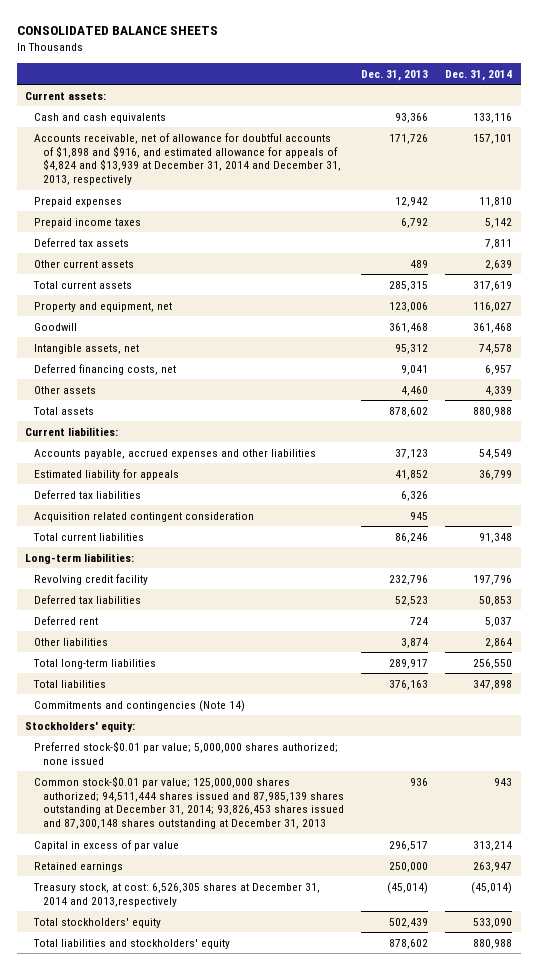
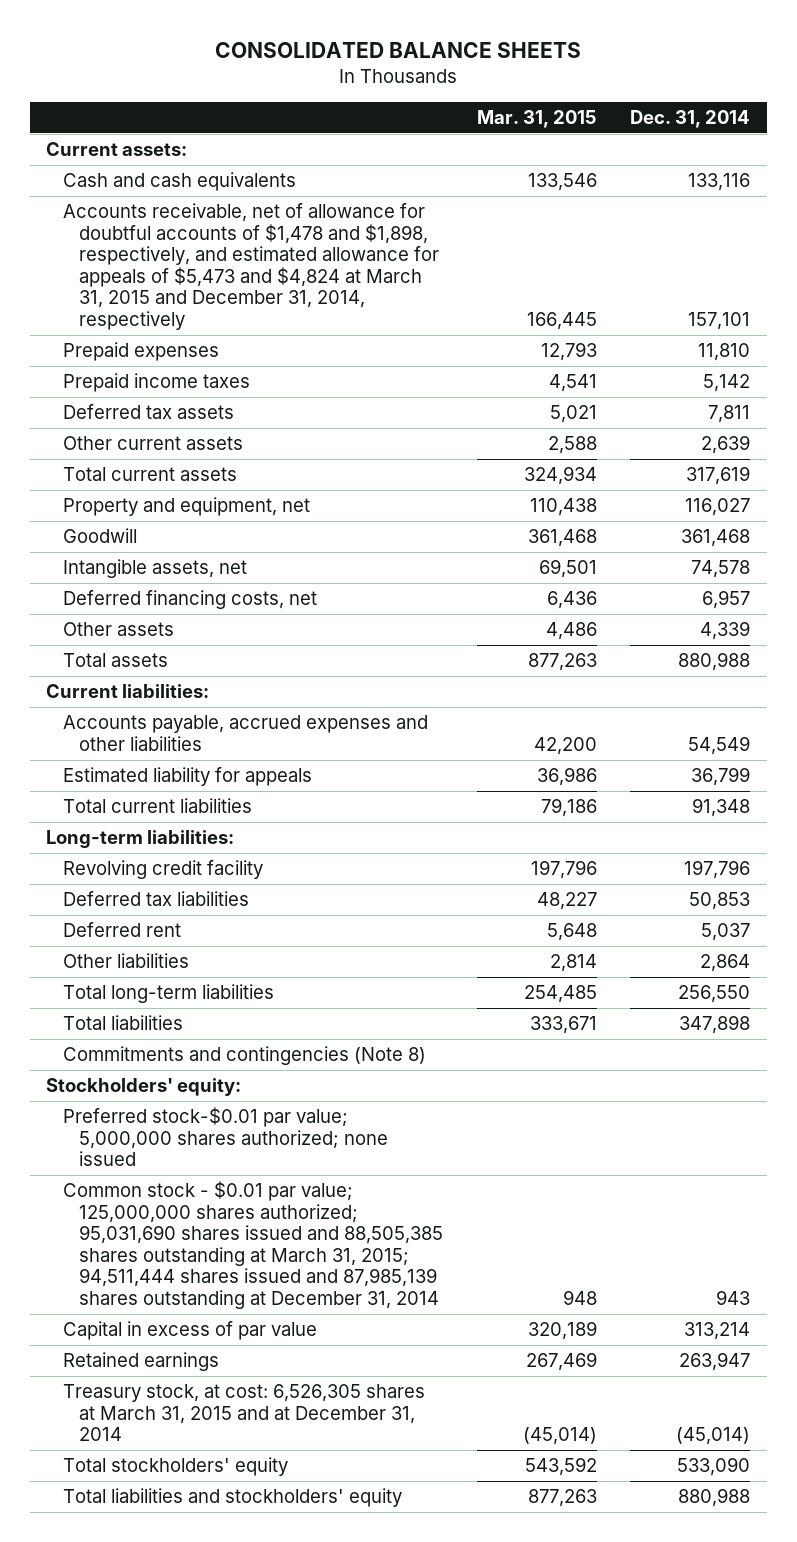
[361,69,429,81] Dec. 31, 2013 -> none
none -> [476,110,597,129] Mar. 31, 2015
[34,132,342,186] Accounts receivable, net of allowance for doubtful accounts of $1,898 and $916, and estimated allowance for appeals of $4,824 and $13,939 at December 31, 2014 and December 31, 2013, respectively -> [62,203,440,330] Accounts receivable, net of allowance for doubtful accounts of $1,478 and $1,898, respectively, and estimated allowance for appeals of $5,473 and $4,824 at March 31, 2015 and December 31, 2014, respectively
[34,489,142,499] Deferred tax liabilities -> none
[34,511,255,522] Acquisition related contingent consideration -> none
[34,699,246,712] Commitments and contingencies (Note 14) -> [62,1046,426,1066] Commitments and contingencies (Note 8)
[34,775,345,830] Common stock-$0.01 par value; 125,000,000 shares authorized; 94,511,444 shares issued and 87,985,139 shares outstanding at December 31, 2014; 93,826,453 shares issued and 87,300,148 shares outstanding at December 31, 2013 -> [62,1181,444,1309] Common stock - $0.01 par value; 125,000,000 shares authorized; 95,031,690 shares issued and 88,505,385 shares outstanding at March 31, 2015; 94,511,444 shares issued and 87,985,139 shares outstanding at December 31, 2014
[33,882,321,907] Treasury stock, at cost: 6,526,305 shares at December 31, 2014 and 2013,respectively -> [62,1384,425,1442] Treasury stock, at cost: 6,526,305 shares at March 31, 2015 and at December 31, 2014

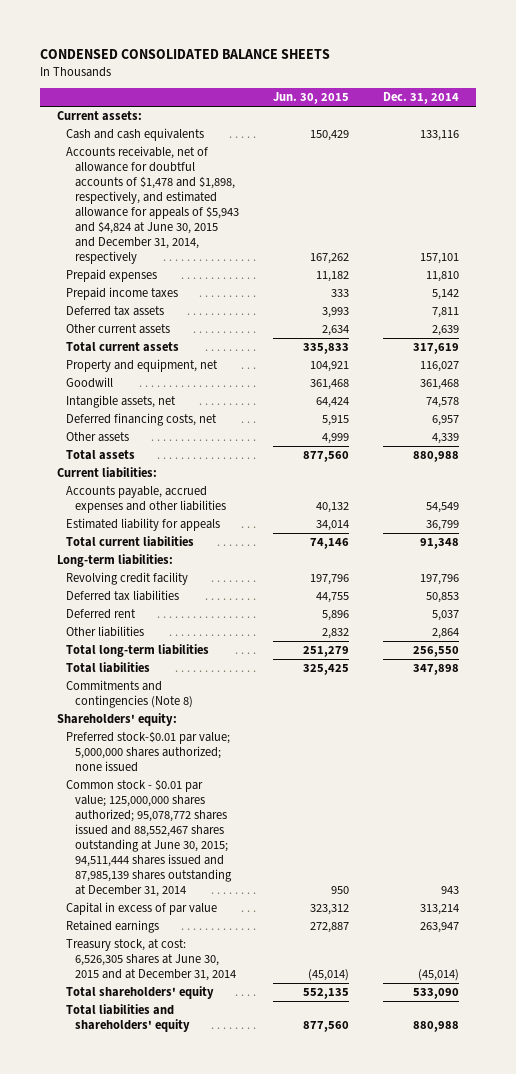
[215,42,582,59] CONSOLIDATED BALANCE SHEETS -> [40,49,331,60] CONDENSED CONSOLIDATED BALANCE SHEETS
[476,110,597,129] Mar. 31, 2015 -> none
none -> [272,92,349,105] Jun. 30, 2015
[62,203,440,330] Accounts receivable, net of allowance for doubtful accounts of $1,478 and $1,898, respectively, and estimated allowance for appeals of $5,473 and $4,824 at March 31, 2015 and December 31, 2014, respectively -> [66,146,239,264] Accounts receivable, net of allowance for doubtful accounts of $1,478 and $1,898, respectively, and estimated allowance for appeals of $5,943 and $4,824 at June 30, 2015 and December 31, 2014, respectively
[46,1078,242,1097] Stockholders' equity: -> [57,713,178,727] Shareholders' equity:
[62,1181,444,1309] Common stock - $0.01 par value; 125,000,000 shares authorized; 95,031,690 shares issued and 88,505,385 shares outstanding at March 31, 2015; 94,511,444 shares issued and 87,985,139 shares outstanding at December 31, 2014 -> [66,779,232,897] Common stock - $0.01 par value; 125,000,000 shares authorized; 95,078,772 shares issued and 88,552,467 shares outstanding at June 30, 2015; 94,511,444 shares issued and 87,985,139 shares outstanding at December 31, 2014
[62,1384,425,1442] Treasury stock, at cost: 6,526,305 shares at March 31, 2015 and at December 31, 2014 -> [66,939,236,981] Treasury stock, at cost: 6,526,305 shares at June 30, 2015 and at December 31, 2014
[62,1457,288,1477] Total stockholders' equity -> [66,986,215,1000] Total shareholders' equity
[62,1488,402,1508] Total liabilities and stockholders' equity -> [66,1004,190,1033] Total liabilities and shareholders' equity

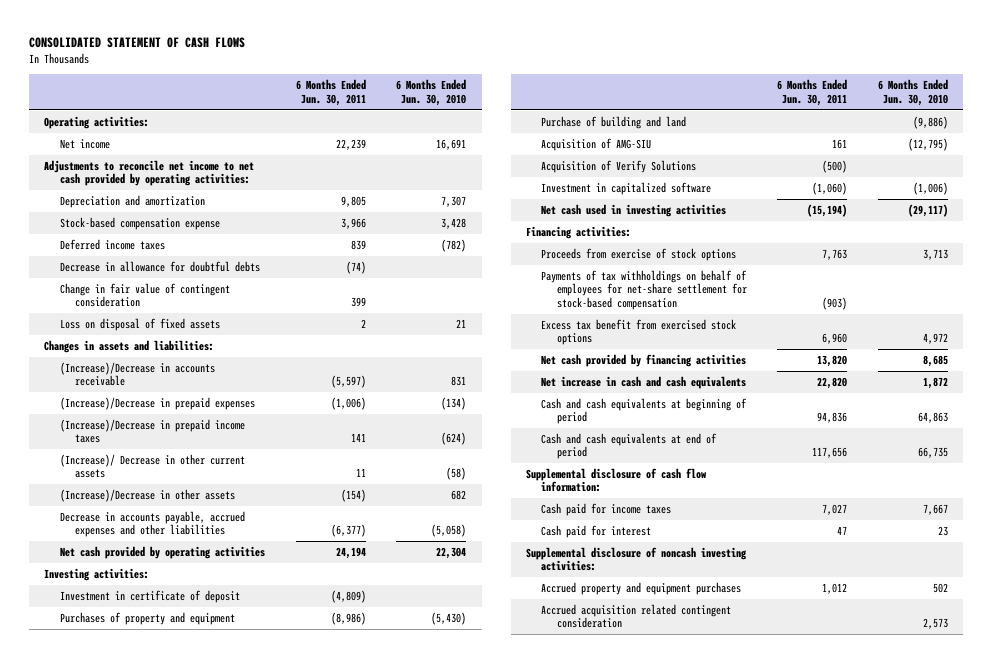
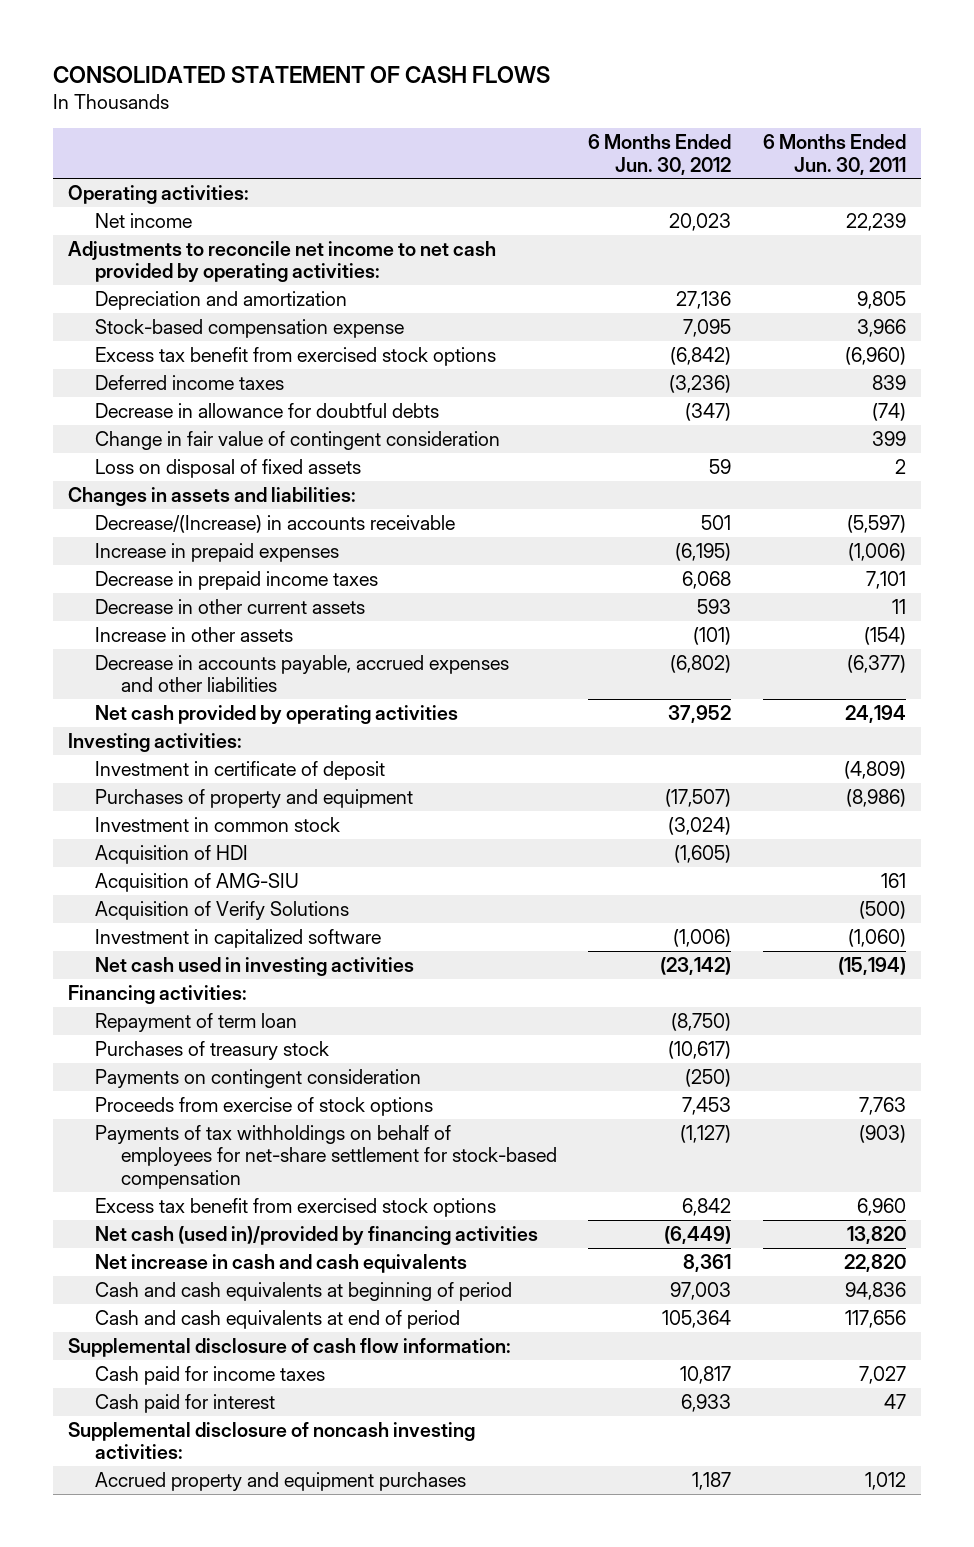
[396,79,467,106] 6 Months Ended Jun. 30, 2010 -> none
none -> [588,134,732,175] 6 Months Ended Jun. 30, 2012
none -> [94,346,496,366] Excess tax benefit from exercised stock options
[59,361,215,387] (Increase)/Decrease in accounts receivable -> [94,514,455,533] Decrease/(Increase) in accounts receivable
[59,396,255,410] (Increase)/Decrease in prepaid expenses -> [94,542,339,562] Increase in prepaid expenses
[59,418,245,444] (Increase)/Decrease in prepaid income taxes -> [94,570,378,590] Decrease in prepaid income taxes
[350,433,366,443] 141 -> [865,570,906,589] 7,101
[59,453,245,479] (Increase)/ Decrease in other current assets -> [94,598,365,614] Decrease in other current assets
[59,488,235,502] (Increase)/Decrease in other assets -> [94,626,293,642] Increase in other assets
[541,115,687,129] Purchase of building and land -> none
none -> [94,816,340,832] Investment in common stock
none -> [94,844,248,864] Acquisition of HDI
none -> [94,1012,297,1032] Repayment of term loan
none -> [94,1040,329,1060] Purchases of treasury stock
none -> [94,1068,421,1088] Payments on contingent consideration
[541,353,747,367] Net cash provided by financing activities -> [94,1225,538,1245] Net cash (used in)/provided by financing activities
[541,603,732,629] Accrued acquisition related contingent consideration -> none

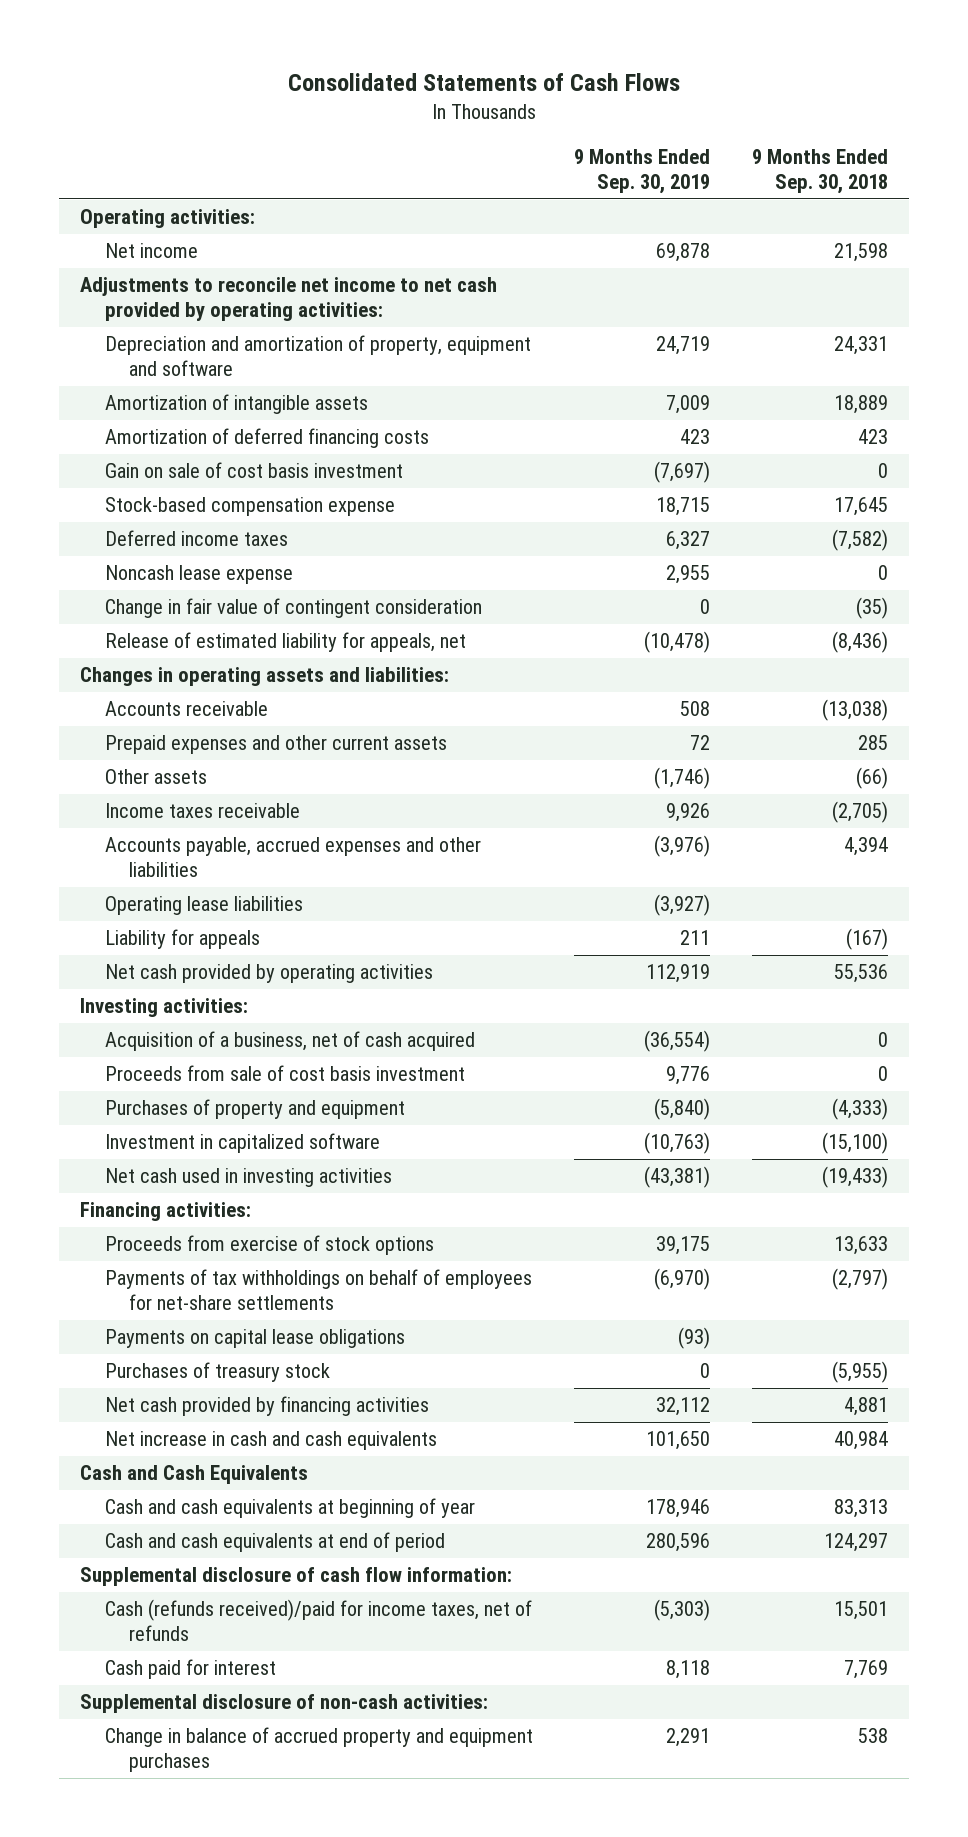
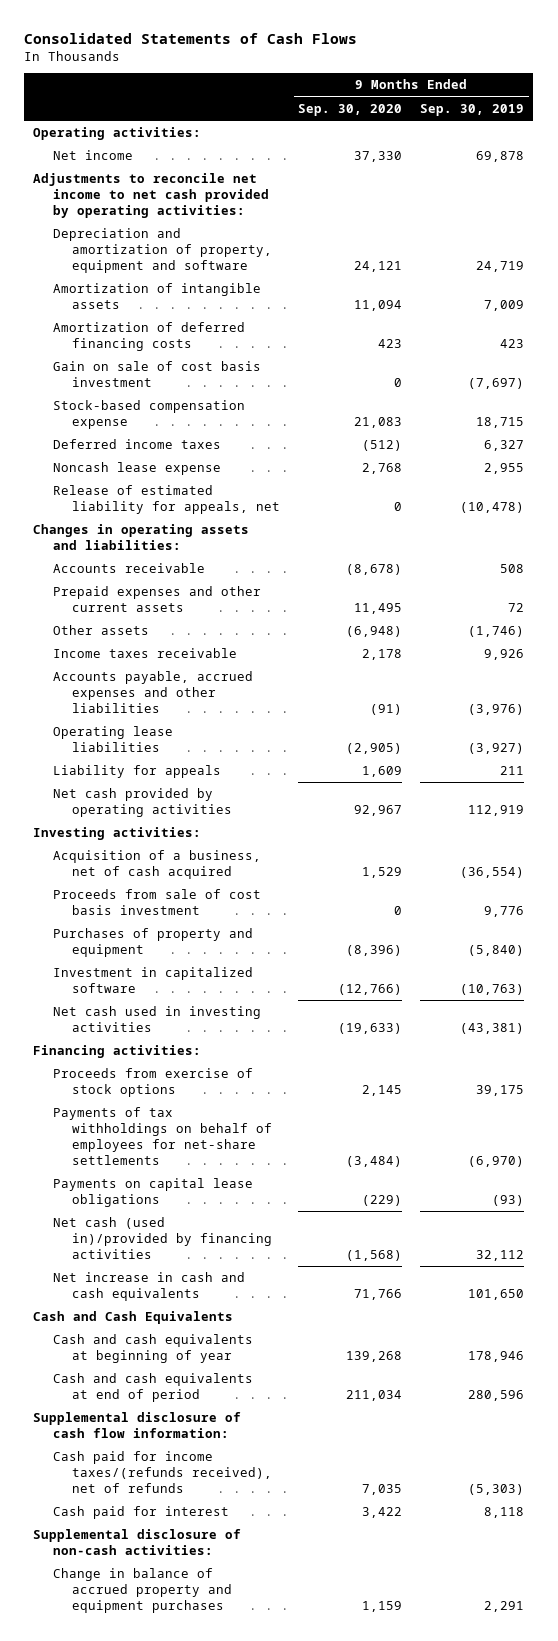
[752,149,889,194] 9 Months Ended Sep. 30, 2018 -> none
none -> [298,103,403,116] Sep. 30, 2020
[104,598,482,619] Change in fair value of contingent consideration -> none
[104,1362,330,1383] Purchases of treasury stock -> none
[104,1396,429,1417] Net cash provided by financing activities -> [52,1217,273,1259] Net cash (used in)/provided by financing activities
[104,1599,532,1641] Cash (refunds received)/paid for income taxes, net of refunds -> [52,1451,273,1493] Cash paid for income taxes/(refunds received), net of refunds

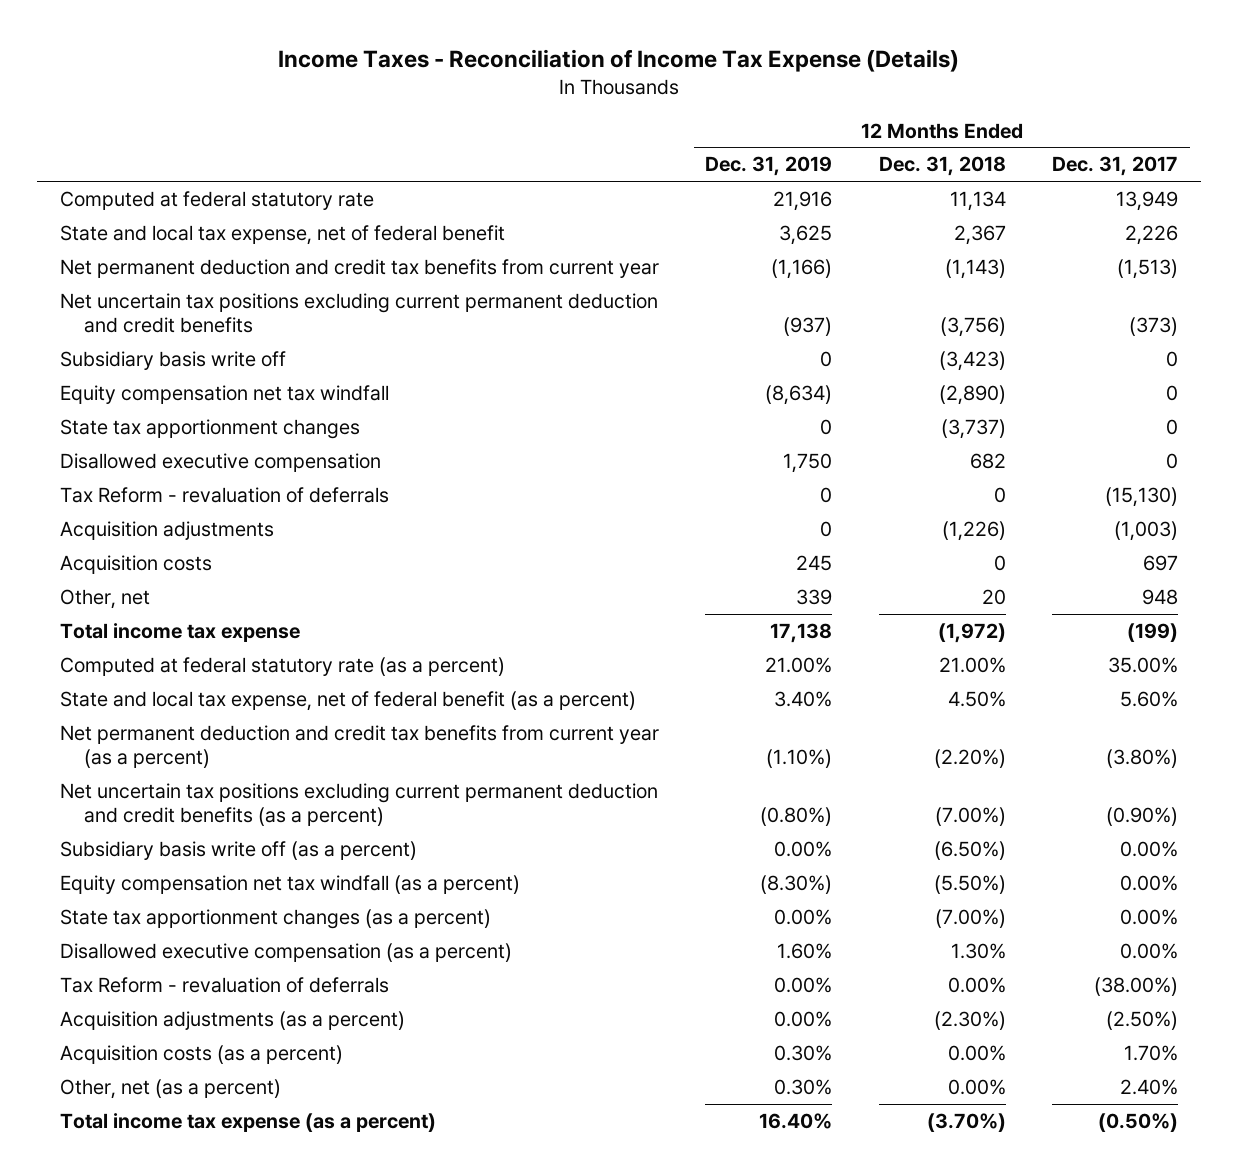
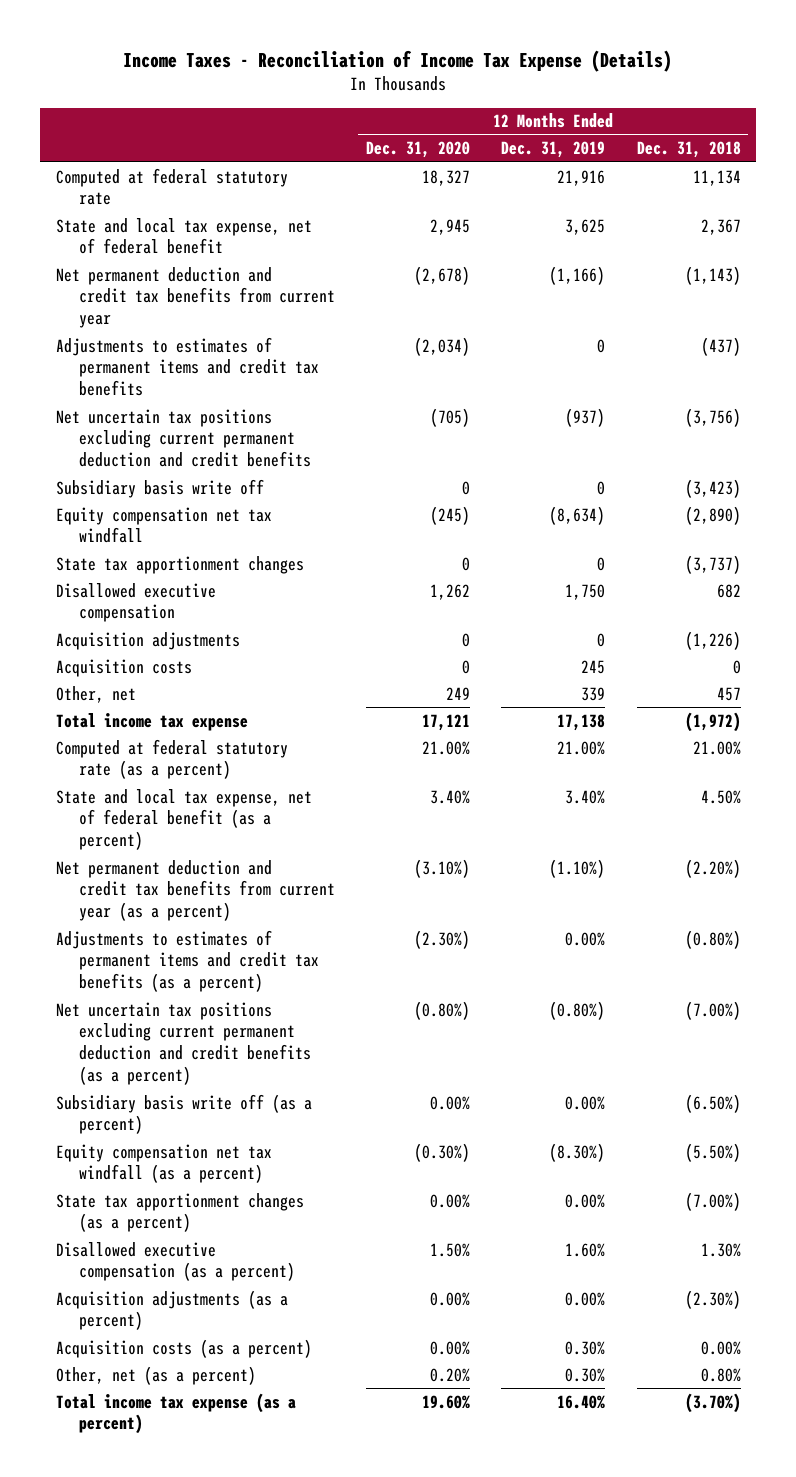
[1052,156,1179,177] Dec. 31, 2017 -> none
none -> [365,141,470,159] Dec. 31, 2020
none -> [55,336,319,397] Adjustments to estimates of permanent items and credit tax benefits
[59,486,389,503] Tax Reform - revaluation of deferrals -> none
[981,588,1006,605] 20 -> [716,686,741,701] 457
none -> [55,929,319,993] Adjustments to estimates of permanent items and credit tax benefits (as a percent)
[59,976,389,993] Tax Reform - revaluation of deferrals -> none
[947,1078,1006,1095] 0.00% -> [700,1367,741,1382] 0.80%

